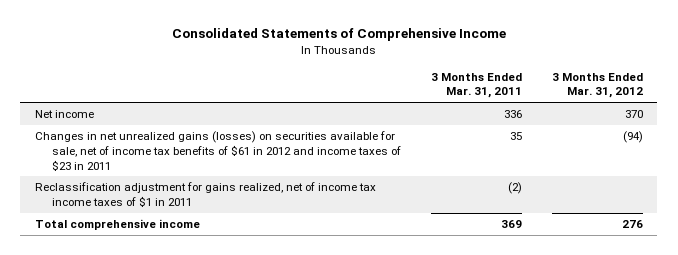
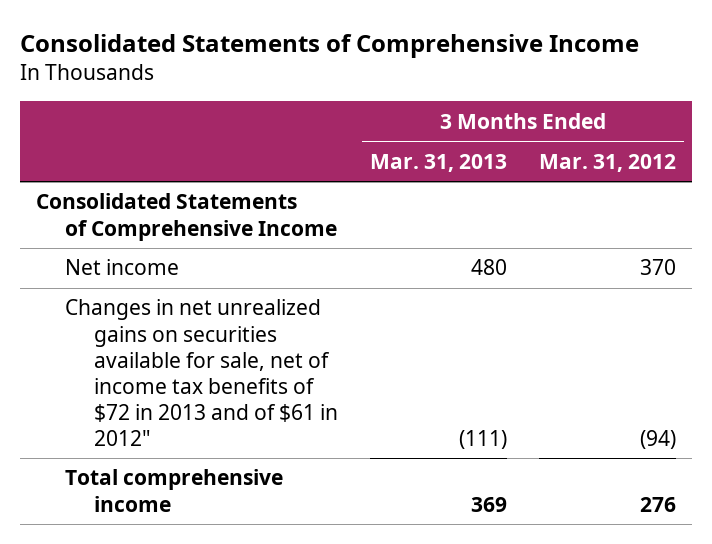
[430,72,522,99] 3 Months Ended Mar. 31, 2011 -> none
none -> [369,153,507,172] Mar. 31, 2013
none -> [35,193,337,241] Consolidated Statements of Comprehensive Income
[35,182,377,207] Reclassification adjustment for gains realized, net of income tax income taxes of $1 in 2011 -> none
[35,131,402,171] Changes in net unrealized gains (losses) on securities available for sale, net of income tax benefits of $61 in 2012 and income taxes of $23 in 2011 -> [64,299,338,446] Changes in net unrealized gains on securities available for sale, net of income tax benefits of $72 in 2013 and of $61 in 2012"

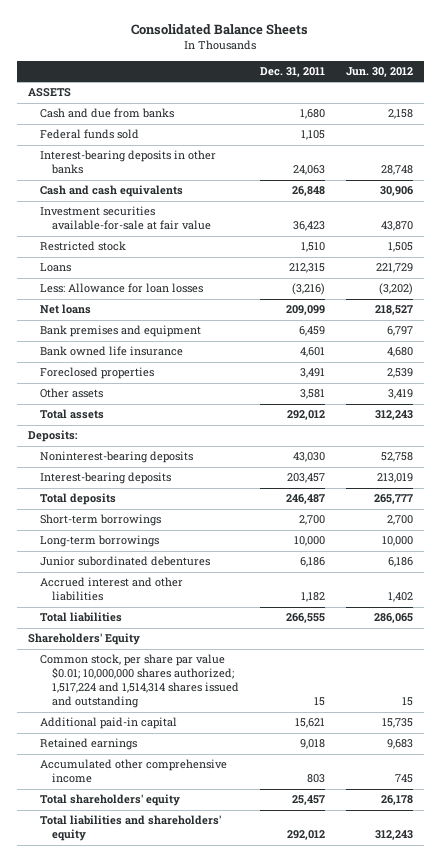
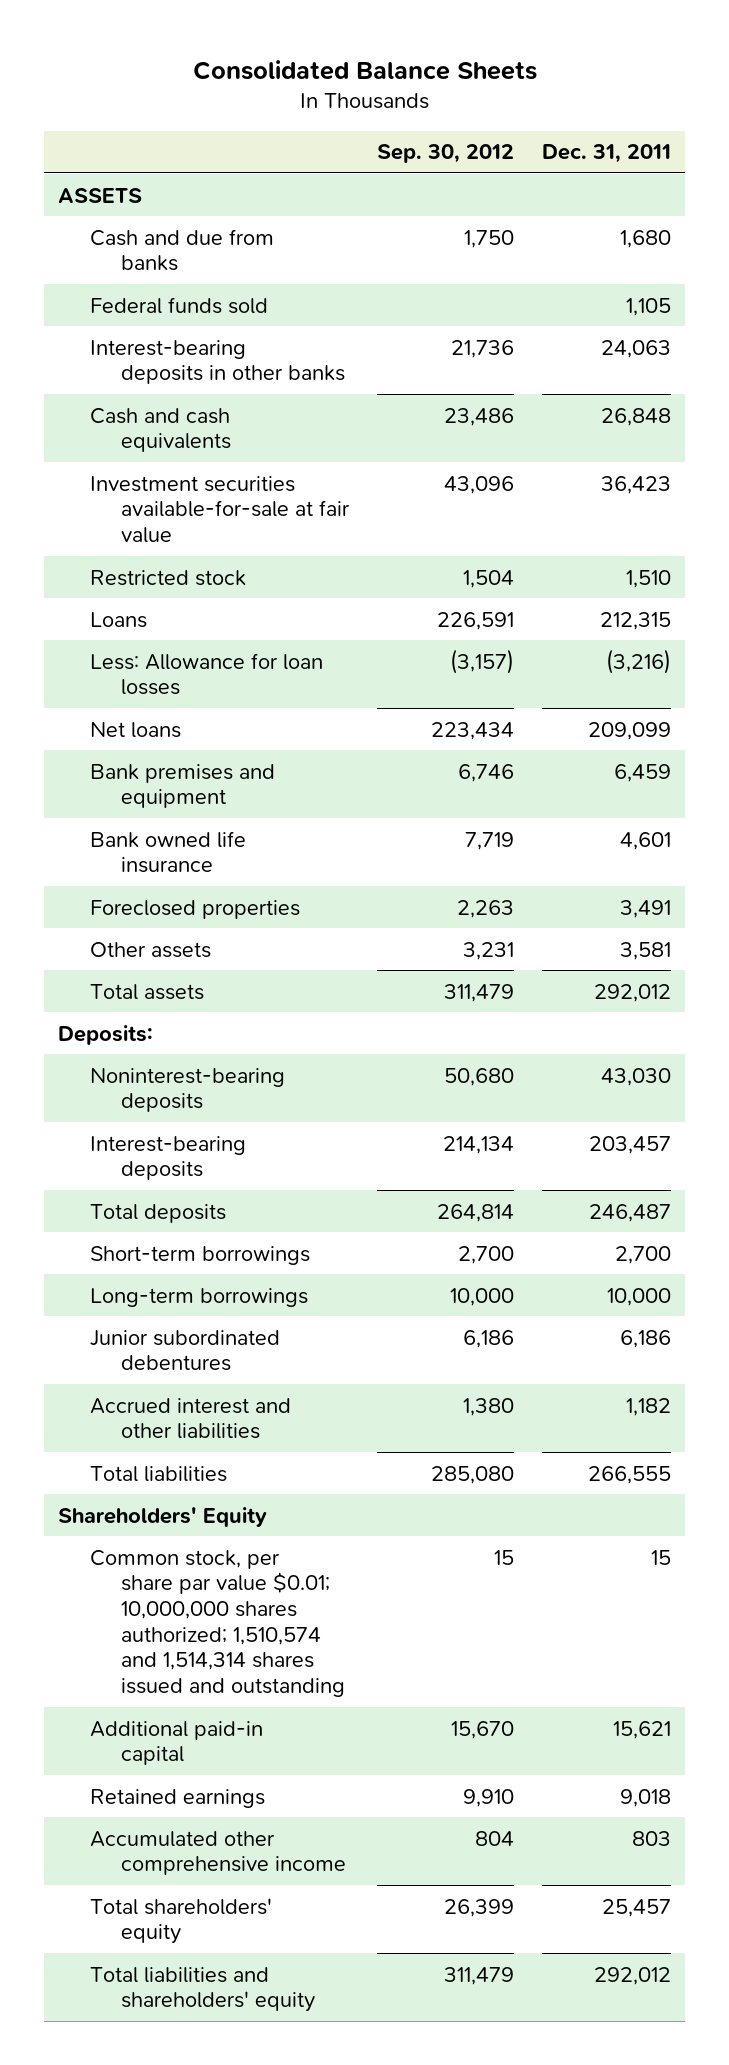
[346,66,414,77] Jun. 30, 2012 -> none
none -> [377,144,515,164] Sep. 30, 2012
[39,654,239,709] Common stock, per share par value $0.01; 10,000,000 shares authorized; 1,517,224 and 1,514,314 shares issued and outstanding -> [89,1549,346,1698] Common stock, per share par value $0.01; 10,000,000 shares authorized; 1,510,574 and 1,514,314 shares issued and outstanding

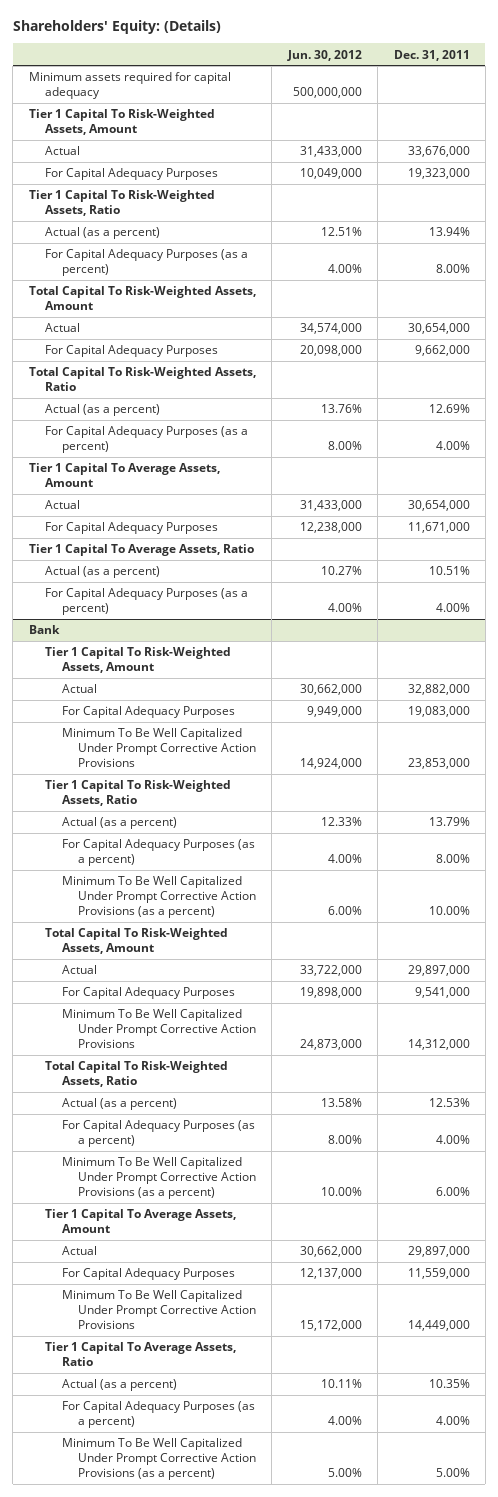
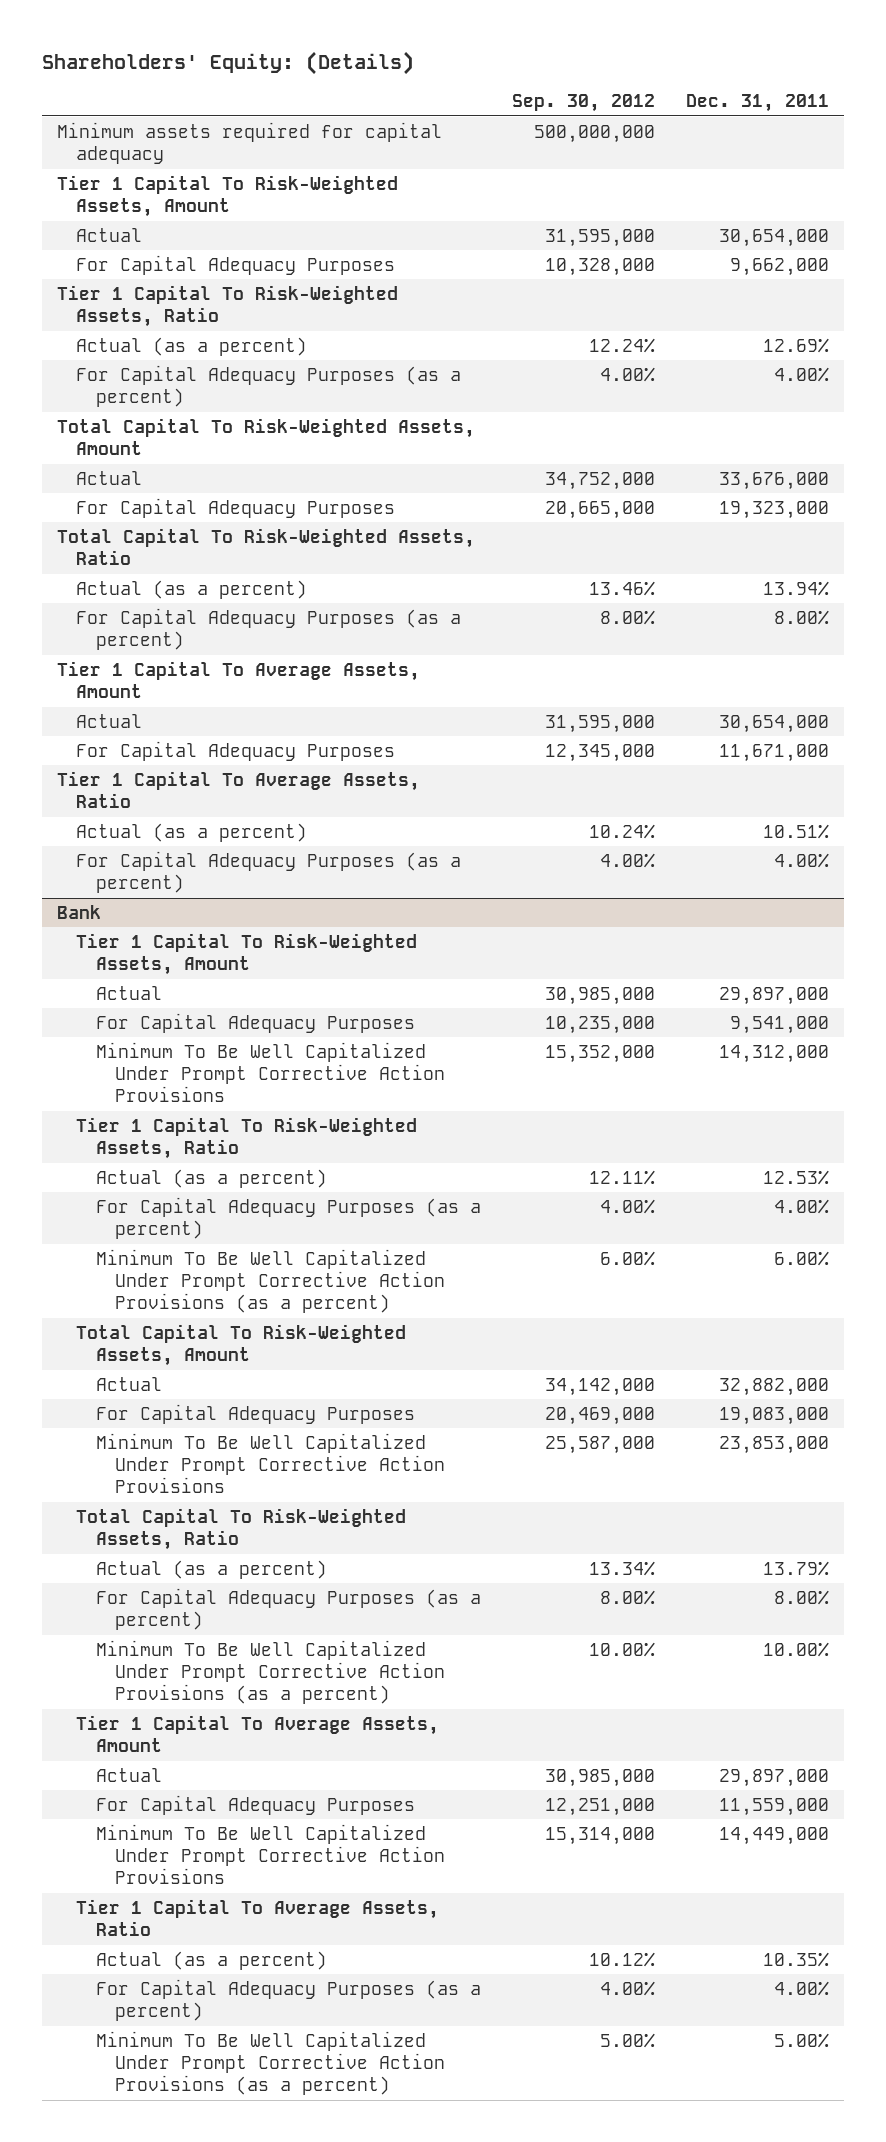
[286,49,362,61] Jun. 30, 2012 -> none
none -> [511,94,655,113] Sep. 30, 2012
[28,190,215,217] Tier 1 Capital To Risk-Weighted Assets, Ratio -> [57,284,399,328] Tier 1 Capital To Risk-Weighted Assets, Ratio
[28,286,256,311] Total Capital To Risk-Weighted Assets, Amount -> [57,417,476,456] Total Capital To Risk-Weighted Assets, Amount
[45,146,81,156] Actual -> [76,470,143,485] Actual
[45,168,219,181] For Capital Adequacy Purposes -> [76,497,396,518] For Capital Adequacy Purposes
[28,367,256,392] Total Capital To Risk-Weighted Assets, Ratio -> [57,527,476,566] Total Capital To Risk-Weighted Assets, Ratio
[45,227,161,240] Actual (as a percent) -> [76,579,308,599] Actual (as a percent)
[45,249,249,277] For Capital Adequacy Purposes (as a percent) -> [76,607,462,651] For Capital Adequacy Purposes (as a percent)
[45,780,232,807] Tier 1 Capital To Risk-Weighted Assets, Ratio -> [76,1116,418,1160] Tier 1 Capital To Risk-Weighted Assets, Ratio
[45,928,229,955] Total Capital To Risk-Weighted Assets, Amount -> [76,1323,407,1367] Total Capital To Risk-Weighted Assets, Amount
[61,684,97,694] Actual -> [95,1376,162,1391] Actual
[61,706,235,719] For Capital Adequacy Purposes -> [95,1403,415,1424] For Capital Adequacy Purposes
[61,728,257,768] Minimum To Be Well Capitalized Under Prompt Corrective Action Provisions -> [95,1432,445,1494] Minimum To Be Well Capitalized Under Prompt Corrective Action Provisions
[45,1061,229,1088] Total Capital To Risk-Weighted Assets, Ratio -> [76,1507,407,1551] Total Capital To Risk-Weighted Assets, Ratio
[61,817,177,830] Actual (as a percent) -> [95,1559,327,1579] Actual (as a percent)
[61,839,255,867] For Capital Adequacy Purposes (as a percent) -> [95,1587,481,1631] For Capital Adequacy Purposes (as a percent)
[61,876,257,919] Minimum To Be Well Capitalized Under Prompt Corrective Action Provisions (as a percent) -> [95,1639,445,1705] Minimum To Be Well Capitalized Under Prompt Corrective Action Provisions (as a percent)

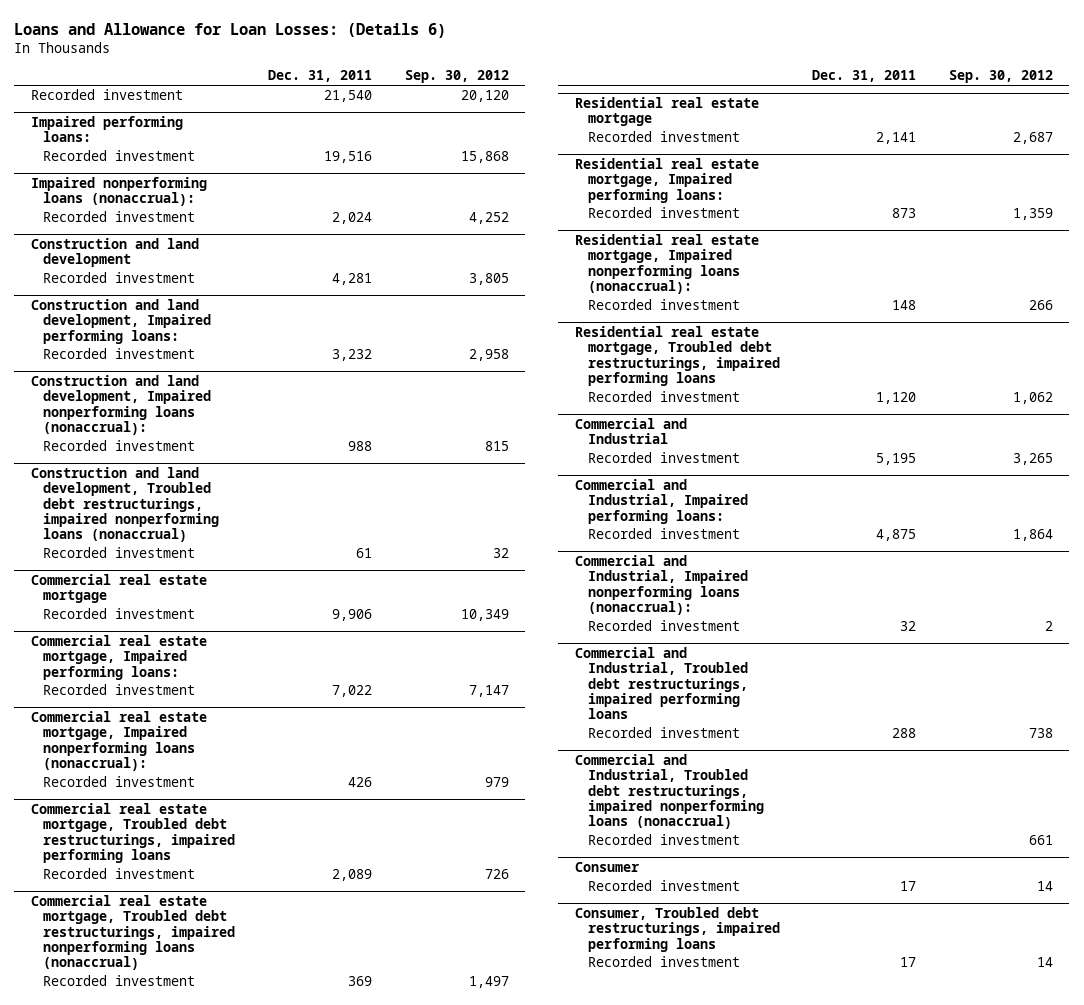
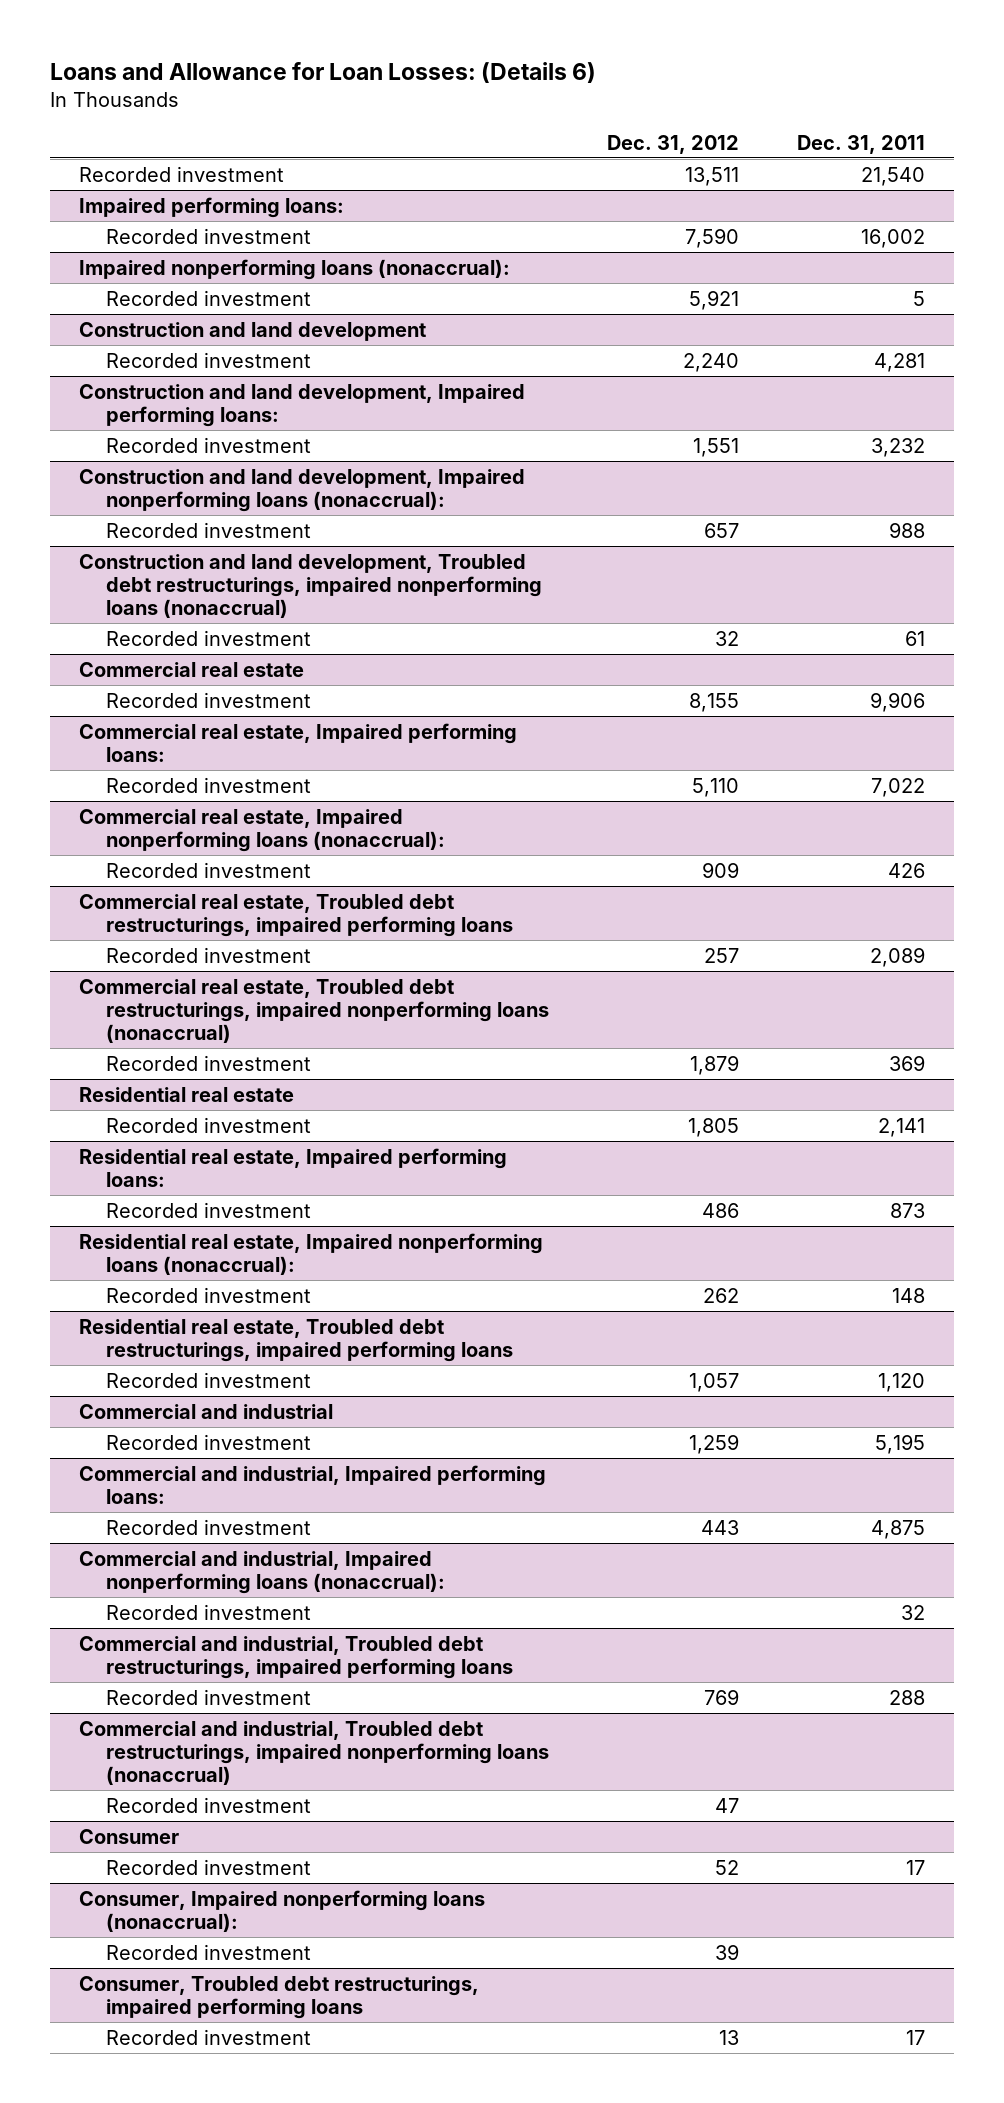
[404,70,509,84] Sep. 30, 2012 -> none
none -> [606,134,739,154] Dec. 31, 2012
[324,151,373,164] 19,516 -> [861,228,926,248] 16,002
[332,212,373,225] 2,024 -> [913,290,926,306] 5
[30,574,207,604] Commercial real estate mortgage -> [78,661,304,677] Commercial real estate
[30,635,207,680] Commercial real estate mortgage, Impaired performing loans: -> [78,722,517,762] Commercial real estate, Impaired performing loans:
[30,711,207,771] Commercial real estate mortgage, Impaired nonperforming loans (nonaccrual): -> [78,808,445,852] Commercial real estate, Impaired nonperforming loans (nonaccrual):
[30,803,236,863] Commercial real estate mortgage, Troubled debt restructurings, impaired performing loans -> [78,893,513,937] Commercial real estate, Troubled debt restructurings, impaired performing loans
[30,895,236,971] Commercial real estate mortgage, Troubled debt restructurings, impaired nonperforming loans (nonaccrual) -> [78,978,549,1043] Commercial real estate, Troubled debt restructurings, impaired nonperforming loans (nonaccrual)
[574,97,759,127] Residential real estate mortgage -> [78,1086,294,1102] Residential real estate
[574,158,759,203] Residential real estate mortgage, Impaired performing loans: -> [78,1147,507,1187] Residential real estate, Impaired performing loans:
[574,234,759,294] Residential real estate mortgage, Impaired nonperforming loans (nonaccrual): -> [78,1232,543,1275] Residential real estate, Impaired nonperforming loans (nonaccrual):
[574,326,780,386] Residential real estate mortgage, Troubled debt restructurings, impaired performing loans -> [78,1318,513,1362] Residential real estate, Troubled debt restructurings, impaired performing loans
[574,418,687,445] Commercial and Industrial -> [78,1403,333,1419] Commercial and industrial
[574,479,748,524] Commercial and Industrial, Impaired performing loans: -> [78,1464,546,1504] Commercial and industrial, Impaired performing loans:
[574,555,748,615] Commercial and Industrial, Impaired nonperforming loans (nonaccrual): -> [78,1550,445,1594] Commercial and industrial, Impaired nonperforming loans (nonaccrual):
[574,647,748,720] Commercial and Industrial, Troubled debt restructurings, impaired performing loans -> [78,1635,513,1679] Commercial and industrial, Troubled debt restructurings, impaired performing loans
[574,754,764,830] Commercial and Industrial, Troubled debt restructurings, impaired nonperforming loans (nonaccrual) -> [78,1720,549,1785] Commercial and industrial, Troubled debt restructurings, impaired nonperforming loans (nonaccrual)
none -> [78,1889,485,1932] Consumer, Impaired nonperforming loans (nonaccrual):
none -> [105,1943,311,1960] Recorded investment

